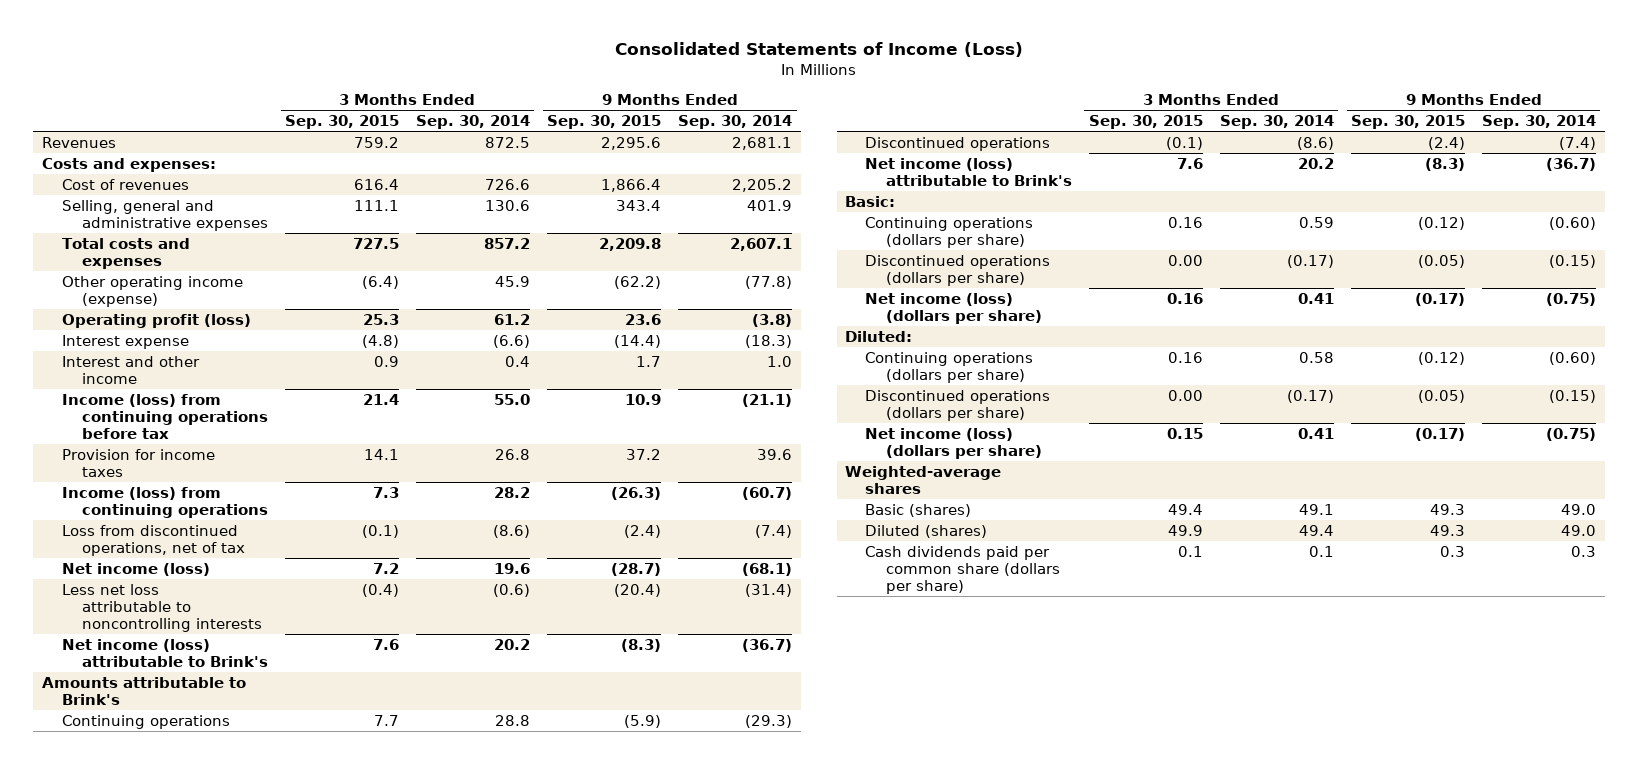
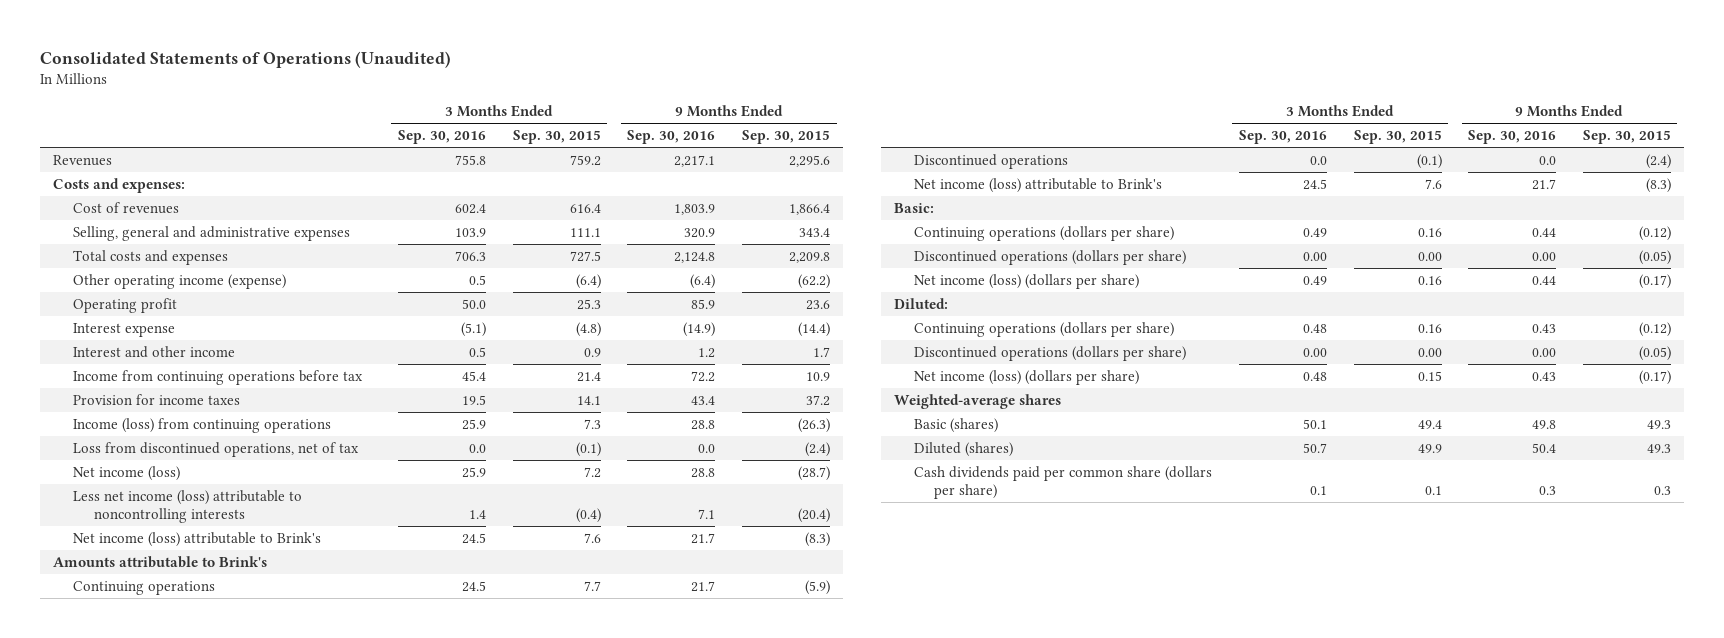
[614,42,1023,58] Consolidated Statements of Income (Loss) -> [40,50,452,68] Consolidated Statements of Operations (Unaudited)
[415,114,530,129] Sep. 30, 2014 -> none
[678,114,793,129] Sep. 30, 2014 -> none
none -> [398,130,487,145] Sep. 30, 2016
none -> [627,130,716,145] Sep. 30, 2016
[61,313,251,328] Operating profit (loss) -> [73,297,178,313] Operating profit
[61,393,268,440] Income (loss) from continuing operations before tax -> [73,369,364,385] Income from continuing operations before tax
[61,583,262,633] Less net loss attributable to noncontrolling interests -> [73,489,303,523] Less net income (loss) attributable to noncontrolling interests

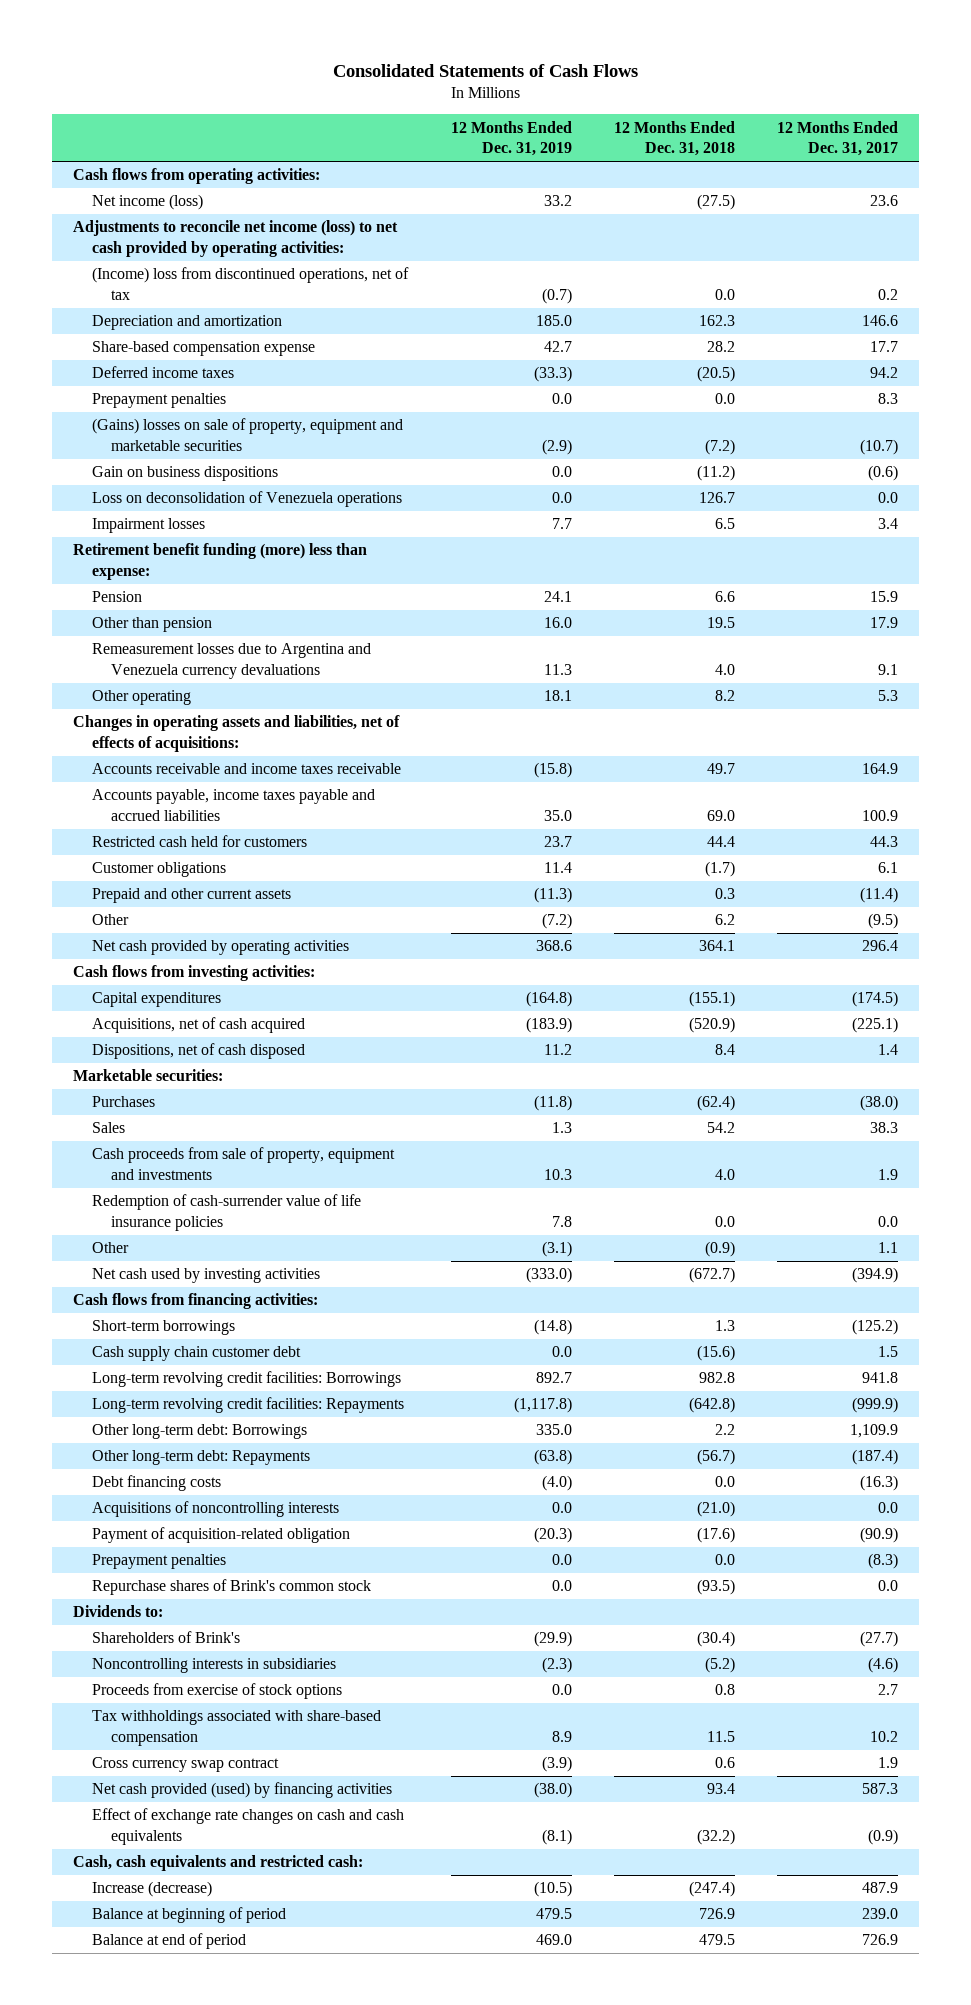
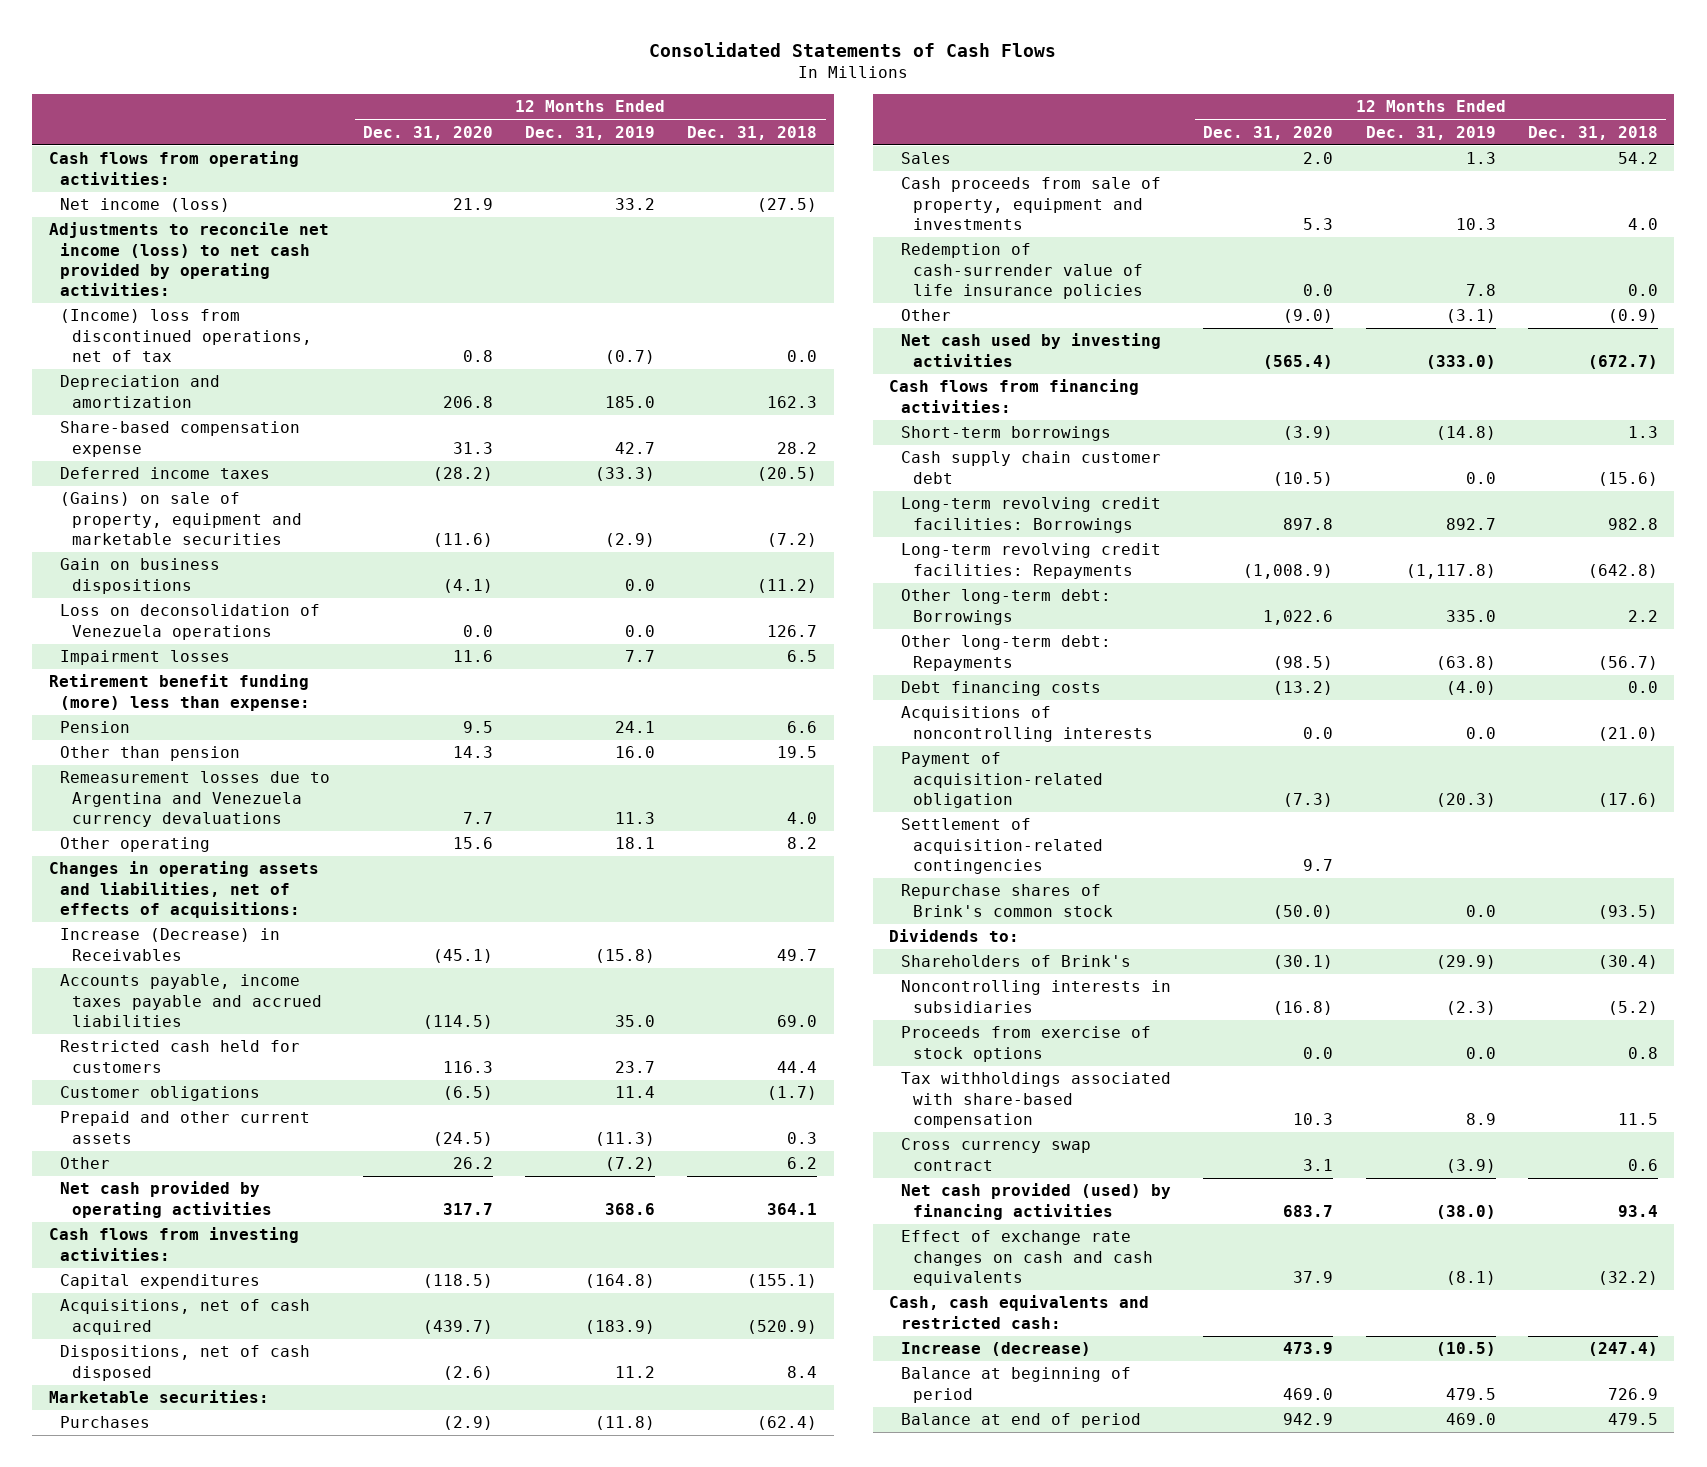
[777,120,899,157] 12 Months Ended Dec. 31, 2017 -> none
none -> [362,125,493,140] Dec. 31, 2020
[92,393,227,409] Prepayment penalties -> none
[92,418,404,452] (Gains) losses on sale of property, equipment and marketable securities -> [60,492,303,545] (Gains) on sale of property, equipment and marketable securities
[92,763,402,775] Accounts receivable and income taxes receivable -> [60,928,281,961] Increase (Decrease) in Receivables
[92,1554,227,1570] Prepayment penalties -> none
none -> [900,818,1103,874] Settlement of acquisition-related contingencies

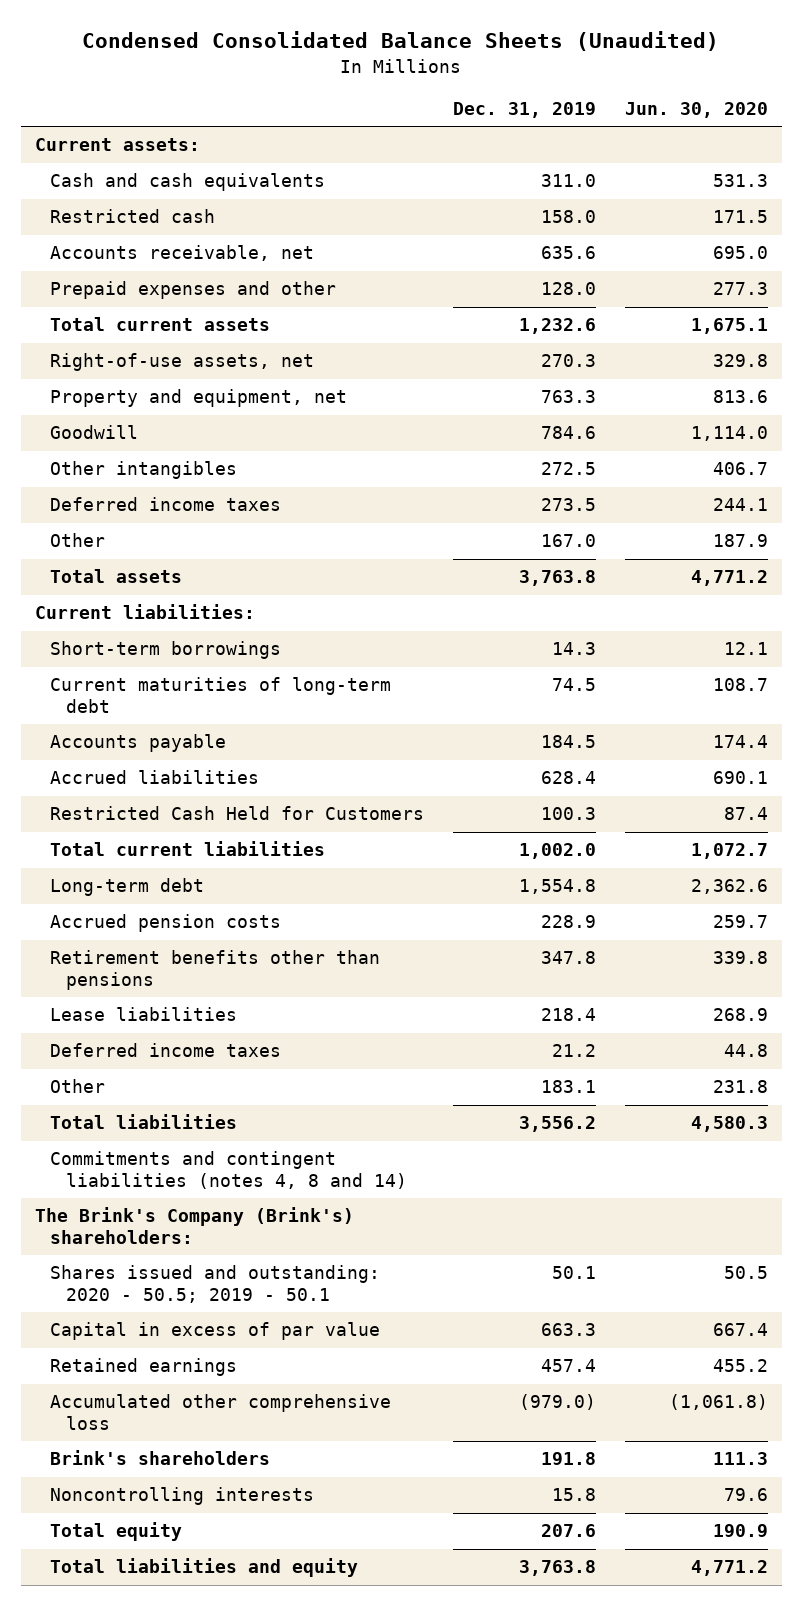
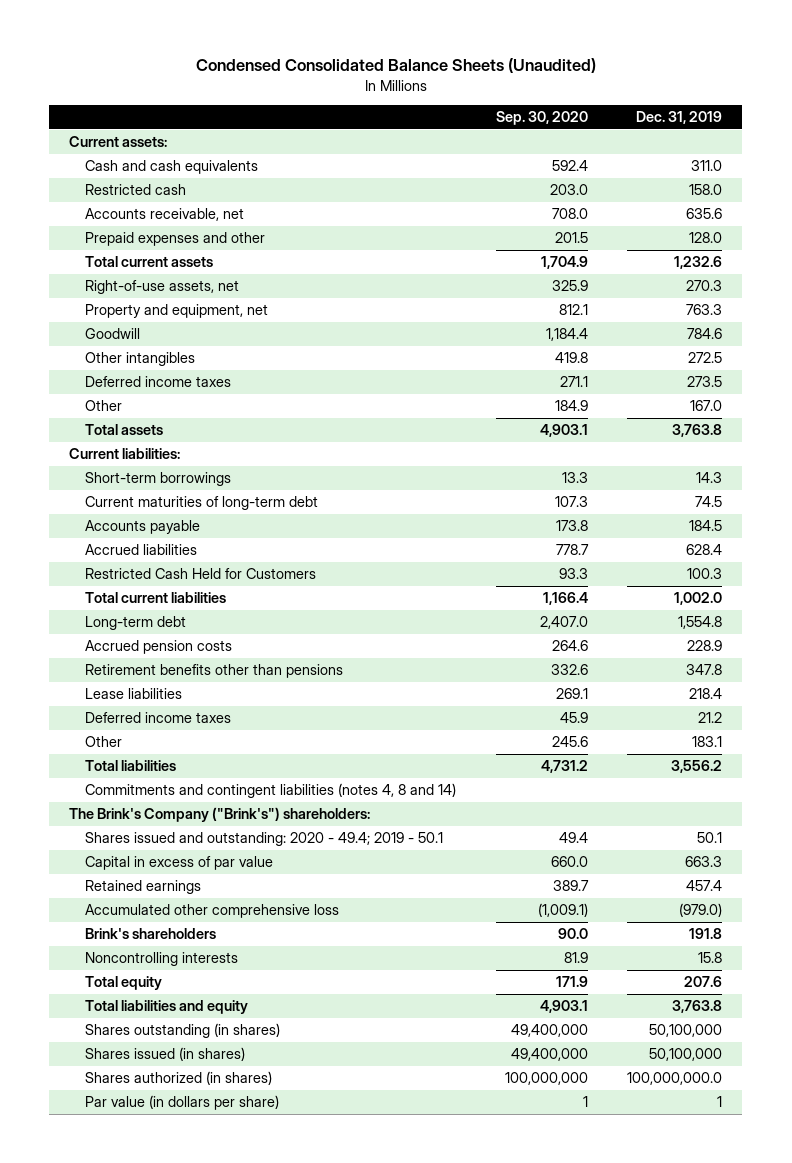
[624,101,768,118] Jun. 30, 2020 -> none
none -> [495,111,588,126] Sep. 30, 2020
[34,1207,354,1245] The Brink's Company (Brink's) shareholders: -> [69,807,371,823] The Brink's Company ("Brink's") shareholders:
[50,1265,381,1304] Shares issued and outstanding: 2020 - 50.5; 2019 - 50.1 -> [84,832,443,847] Shares issued and outstanding: 2020 - 49.4; 2019 - 50.1
none -> [84,1023,280,1039] Shares outstanding (in shares)
none -> [84,1047,245,1062] Shares issued (in shares)
none -> [84,1071,272,1086] Shares authorized (in shares)
none -> [84,1095,279,1111] Par value (in dollars per share)

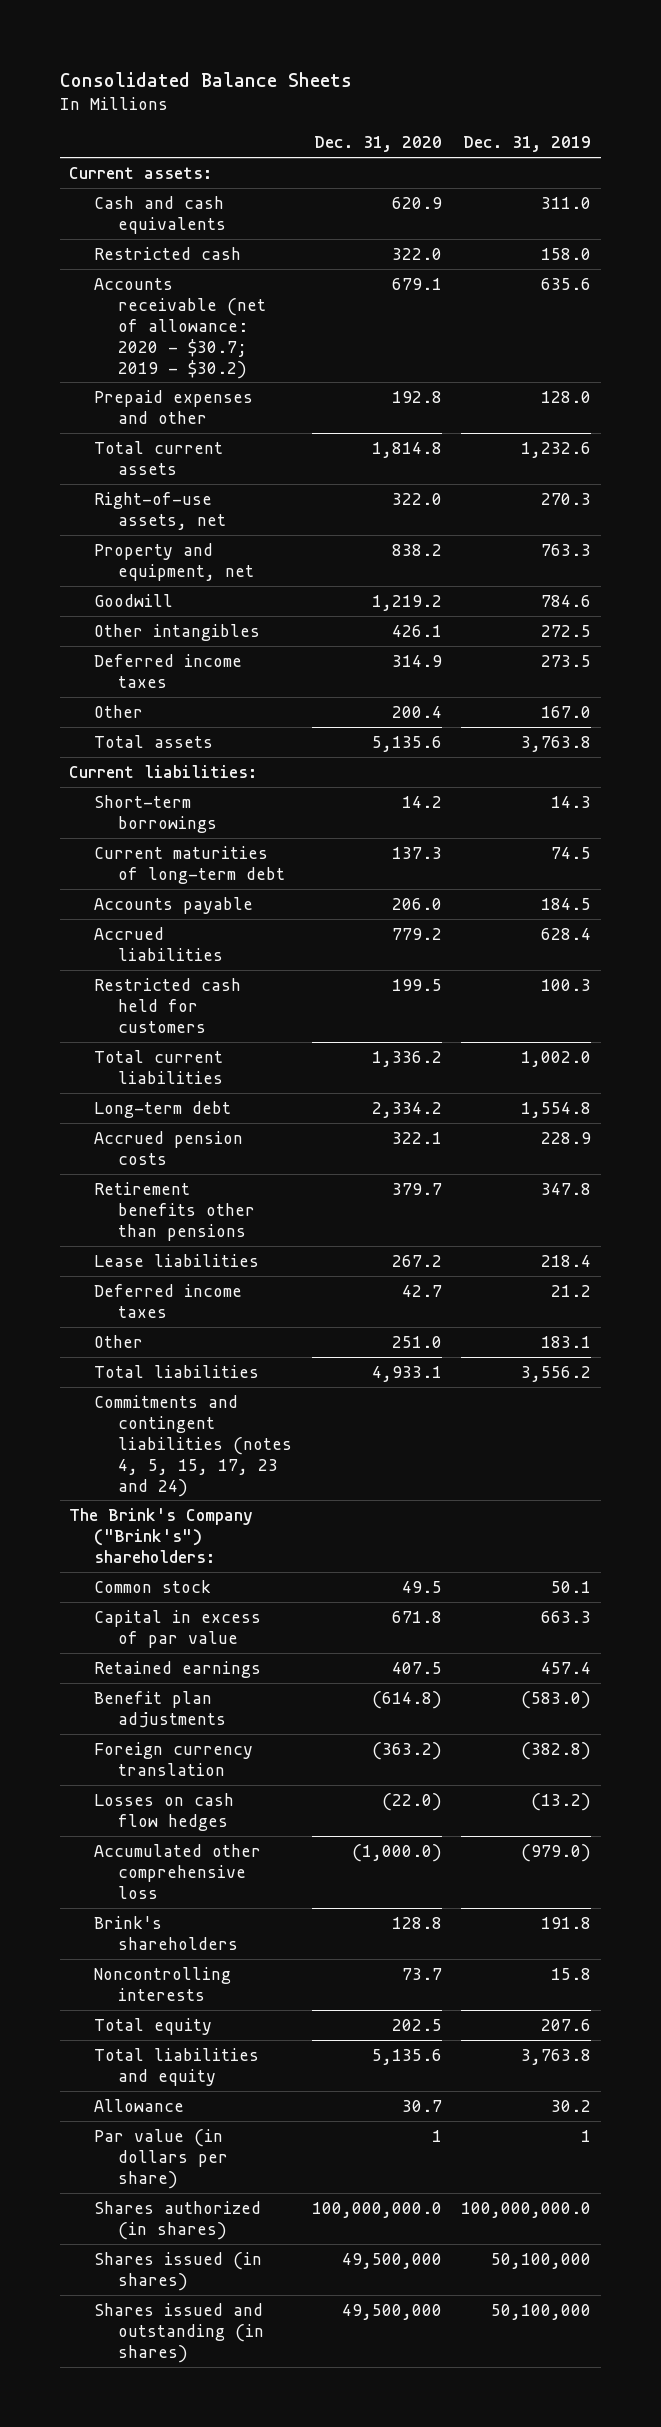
[195,58,596,74] Condensed Consolidated Balance Sheets (Unaudited) -> [59,71,352,87] Consolidated Balance Sheets
[495,111,588,126] Sep. 30, 2020 -> none
none -> [313,136,442,153] Dec. 31, 2020
[84,208,244,222] Accounts receivable, net -> [93,277,267,379] Accounts receivable (net of allowance: 2020 - $30.7; 2019 - $30.2)
[84,568,316,580] Restricted Cash Held for Customers -> [93,977,241,1033] Restricted cash held for customers
[84,783,456,799] Commitments and contingent liabilities (notes 4, 8 and 14) -> [93,1394,293,1497] Commitments and contingent liabilities (notes 4, 5, 15, 17, 23 and 24)
[84,832,443,847] Shares issued and outstanding: 2020 - 49.4; 2019 - 50.1 -> [93,1579,211,1593] Common stock
none -> [93,1690,227,1728] Benefit plan adjustments
none -> [93,1741,253,1776] Foreign currency translation
none -> [93,1792,234,1831] Losses on cash flow hedges
[84,1023,280,1039] Shares outstanding (in shares) -> none
none -> [93,2098,184,2112] Allowance
[84,1071,272,1086] Shares authorized (in shares) -> [93,2200,261,2240] Shares authorized (in shares)
[84,1047,245,1062] Shares issued (in shares) -> [93,2251,262,2291] Shares issued (in shares)
none -> [93,2302,265,2363] Shares issued and outstanding (in shares)

